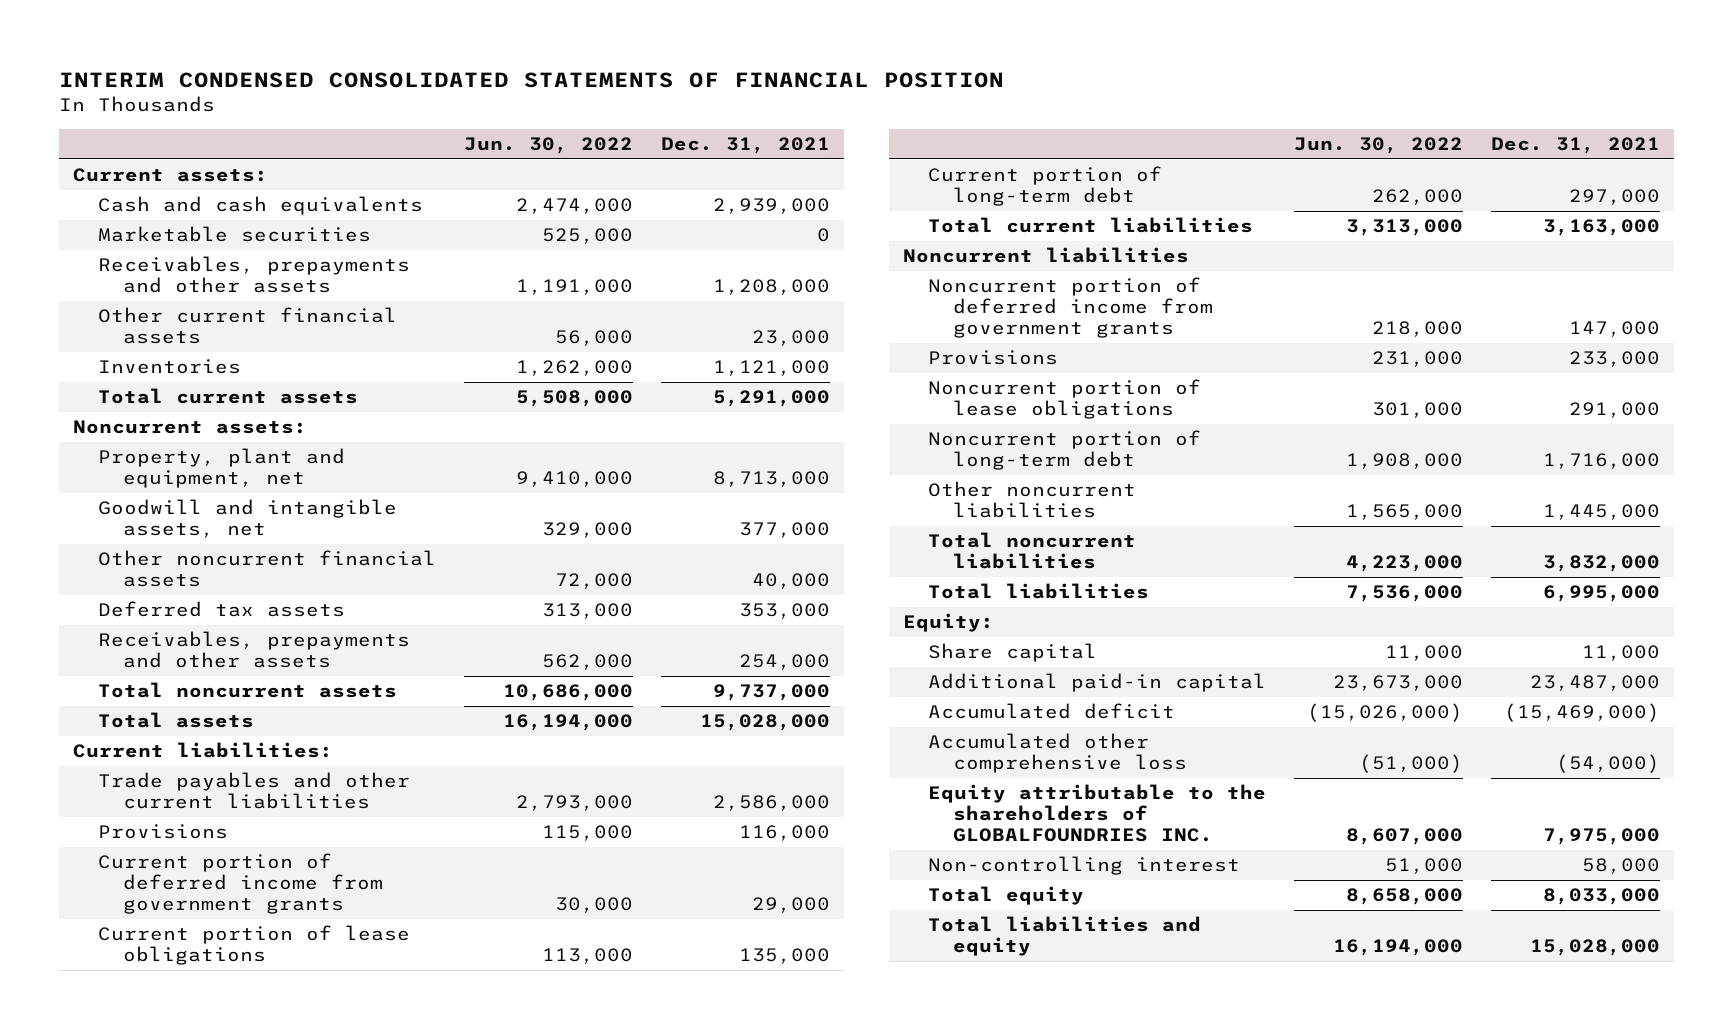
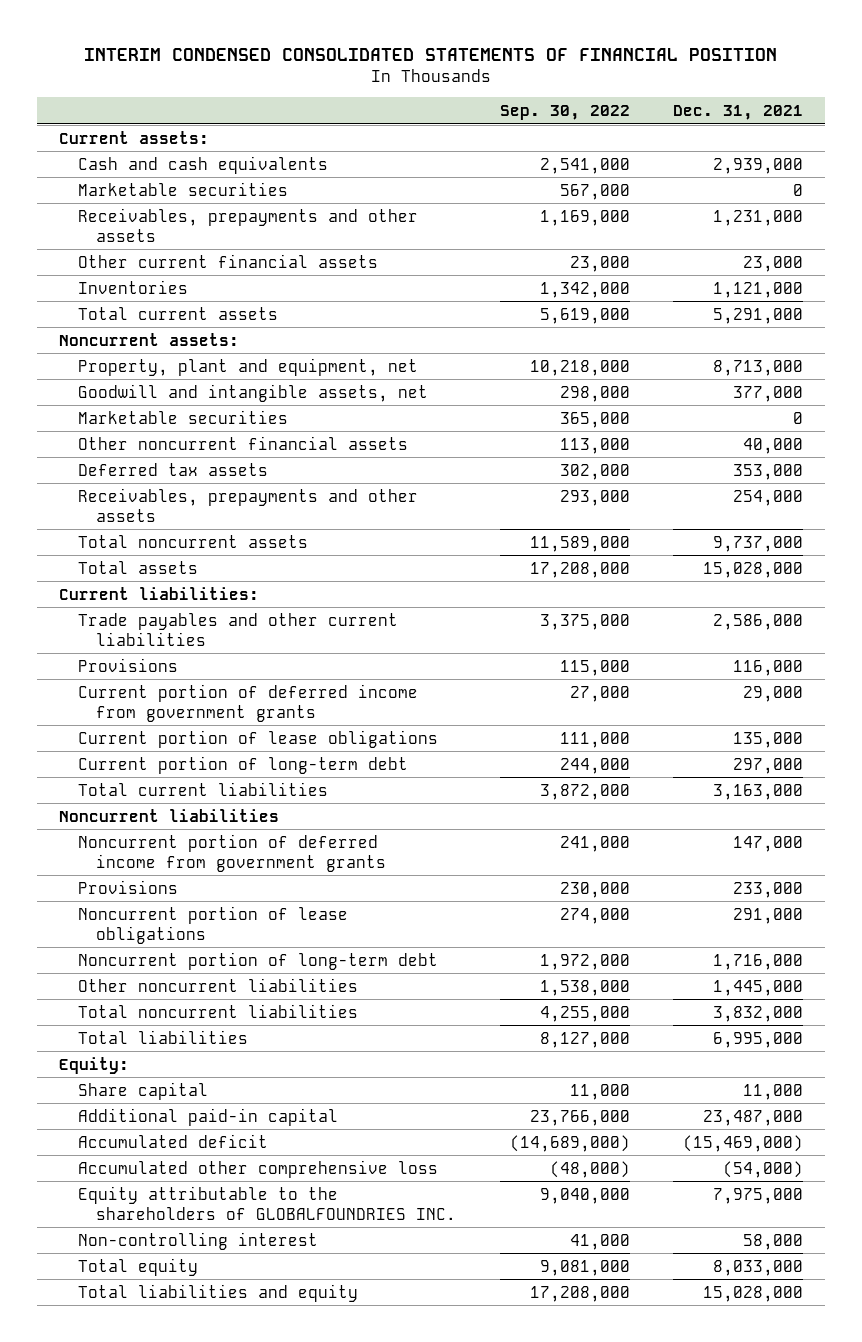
[464,137,634,155] Jun. 30, 2022 -> none
none -> [499,104,630,120] Sep. 30, 2022
[713,279,831,296] 1,208,000 -> [713,209,804,226] 1,231,000
none -> [77,409,288,424] Marketable securities

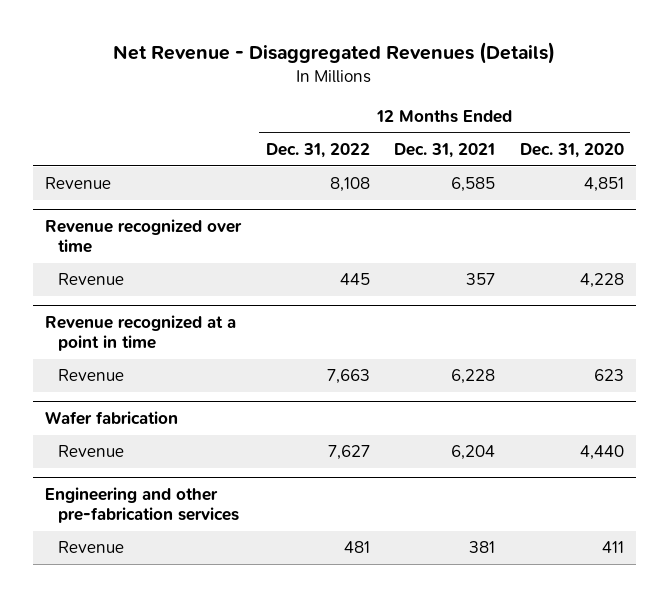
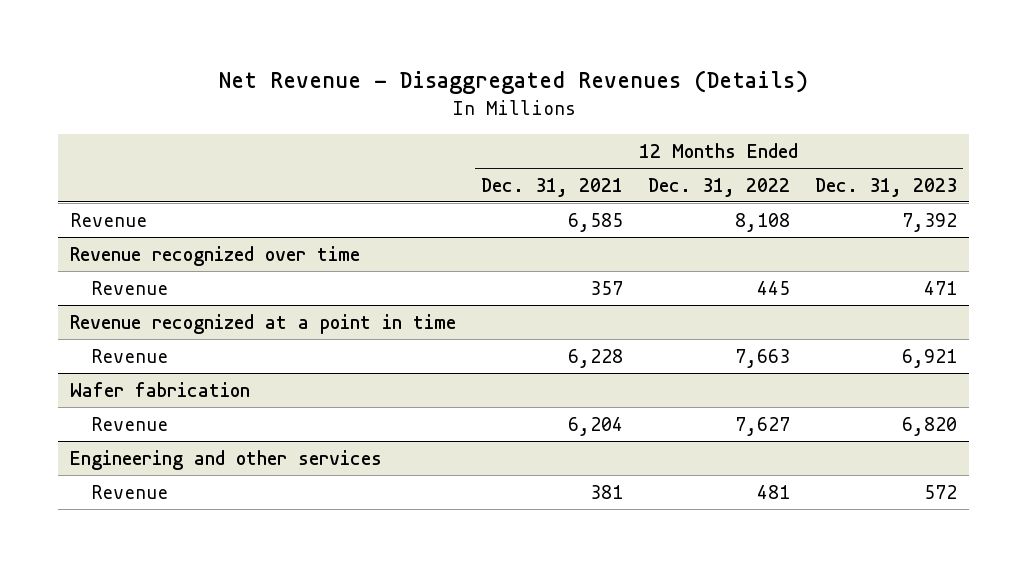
[519,142,624,158] Dec. 31, 2020 -> none
none -> [814,177,957,197] Dec. 31, 2023
[44,487,239,523] Engineering and other pre-fabrication services -> [70,449,383,470] Engineering and other services

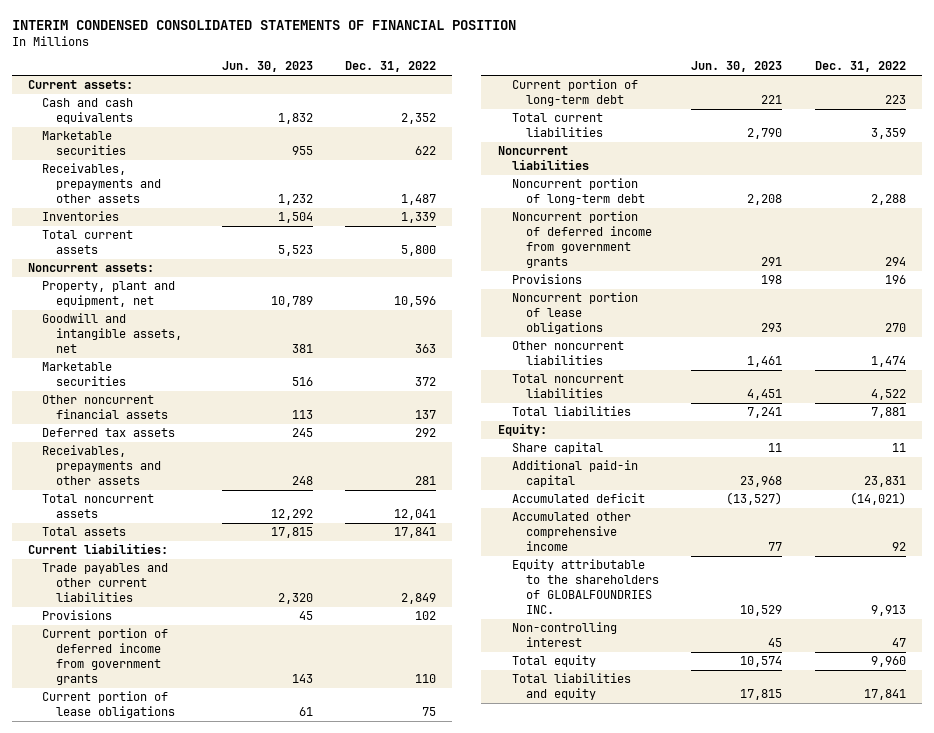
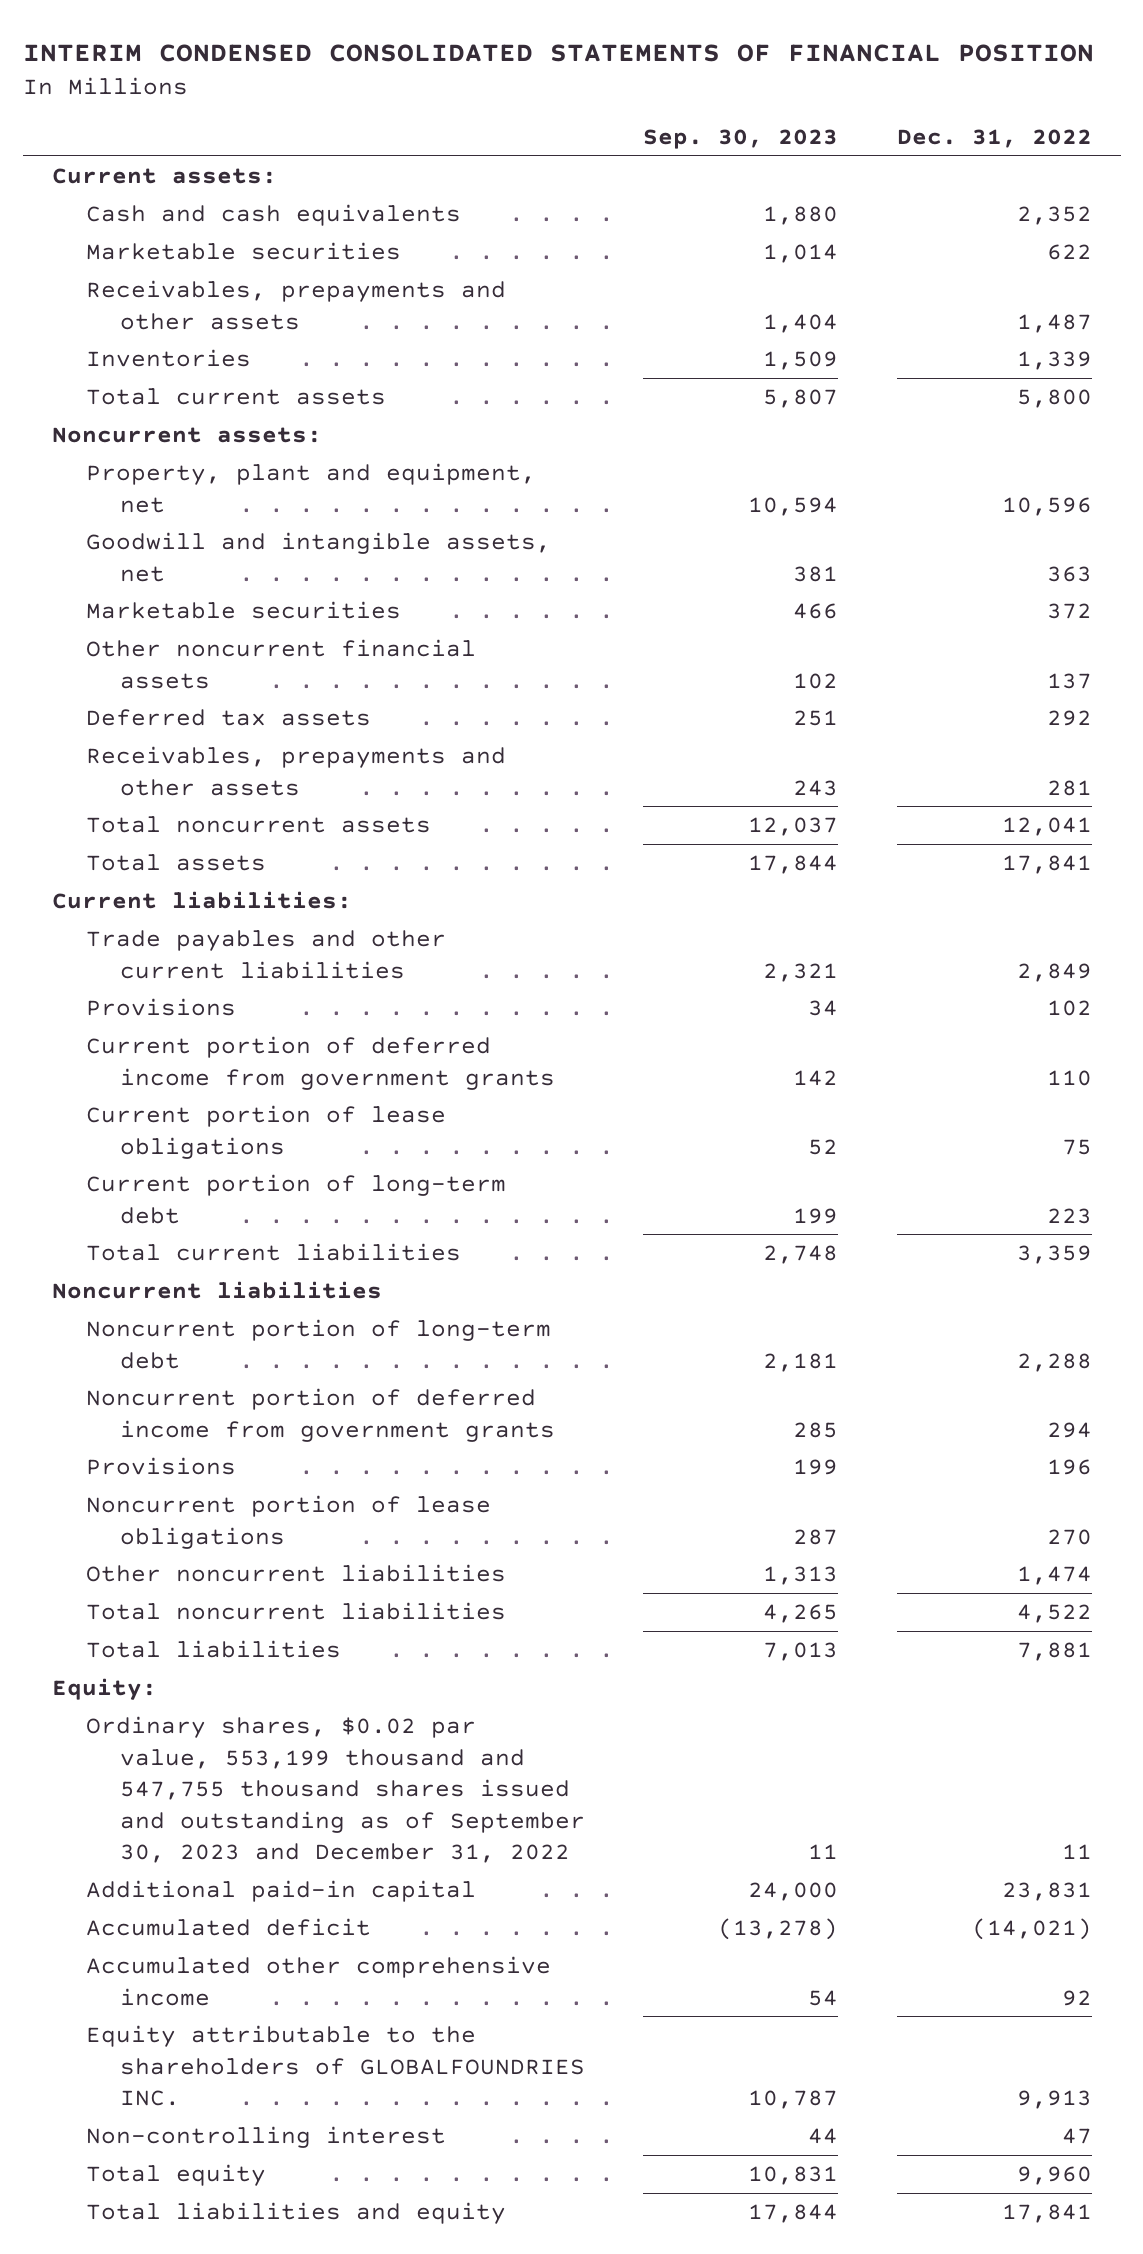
[221,61,313,73] Jun. 30, 2023 -> none
none -> [643,129,839,150] Sep. 30, 2023
[511,442,603,455] Share capital -> [85,1716,585,1864] Ordinary shares, $0.02 par value, 553,199 thousand and 547,755 thousand shares issued and outstanding as of September 30, 2023 and December 31, 2022

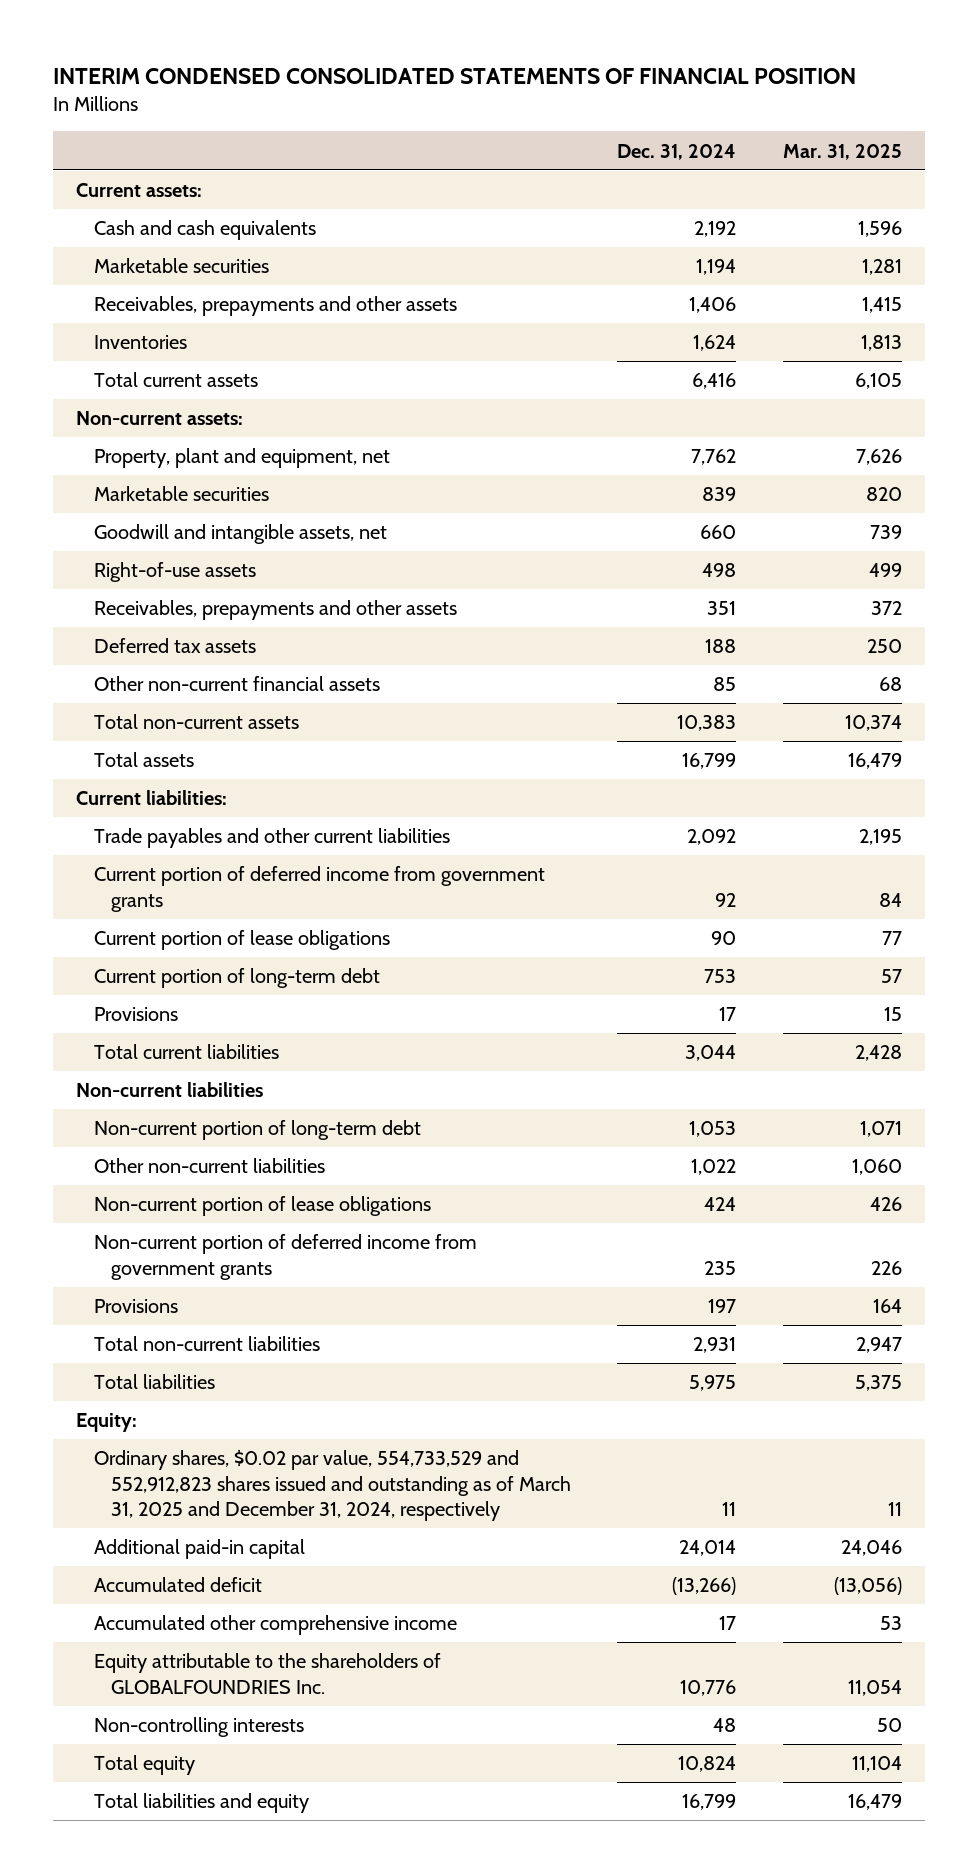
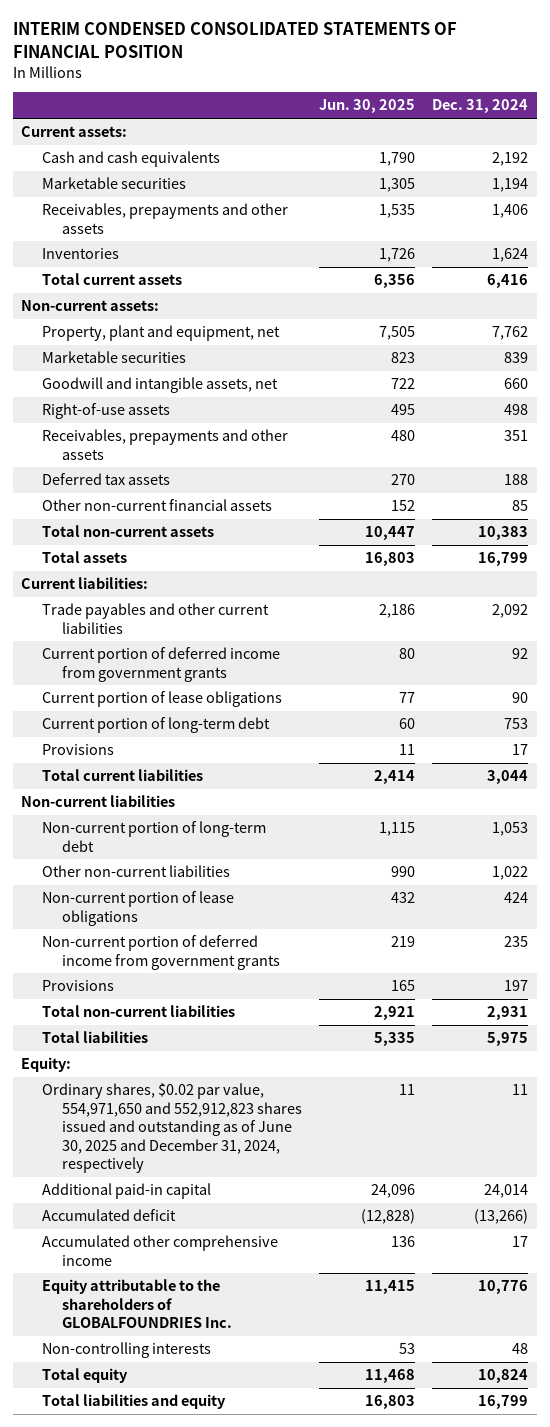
[782,143,902,160] Mar. 31, 2025 -> none
none -> [319,99,416,114] Jun. 30, 2025
[93,1450,572,1522] Ordinary shares, $0.02 par value, 554,733,529 and 552,912,823 shares issued and outstanding as of March 31, 2025 and December 31, 2024, respectively -> [41,1083,303,1173] Ordinary shares, $0.02 par value, 554,971,650 and 552,912,823 shares issued and outstanding as of June 30, 2025 and December 31, 2024, respectively

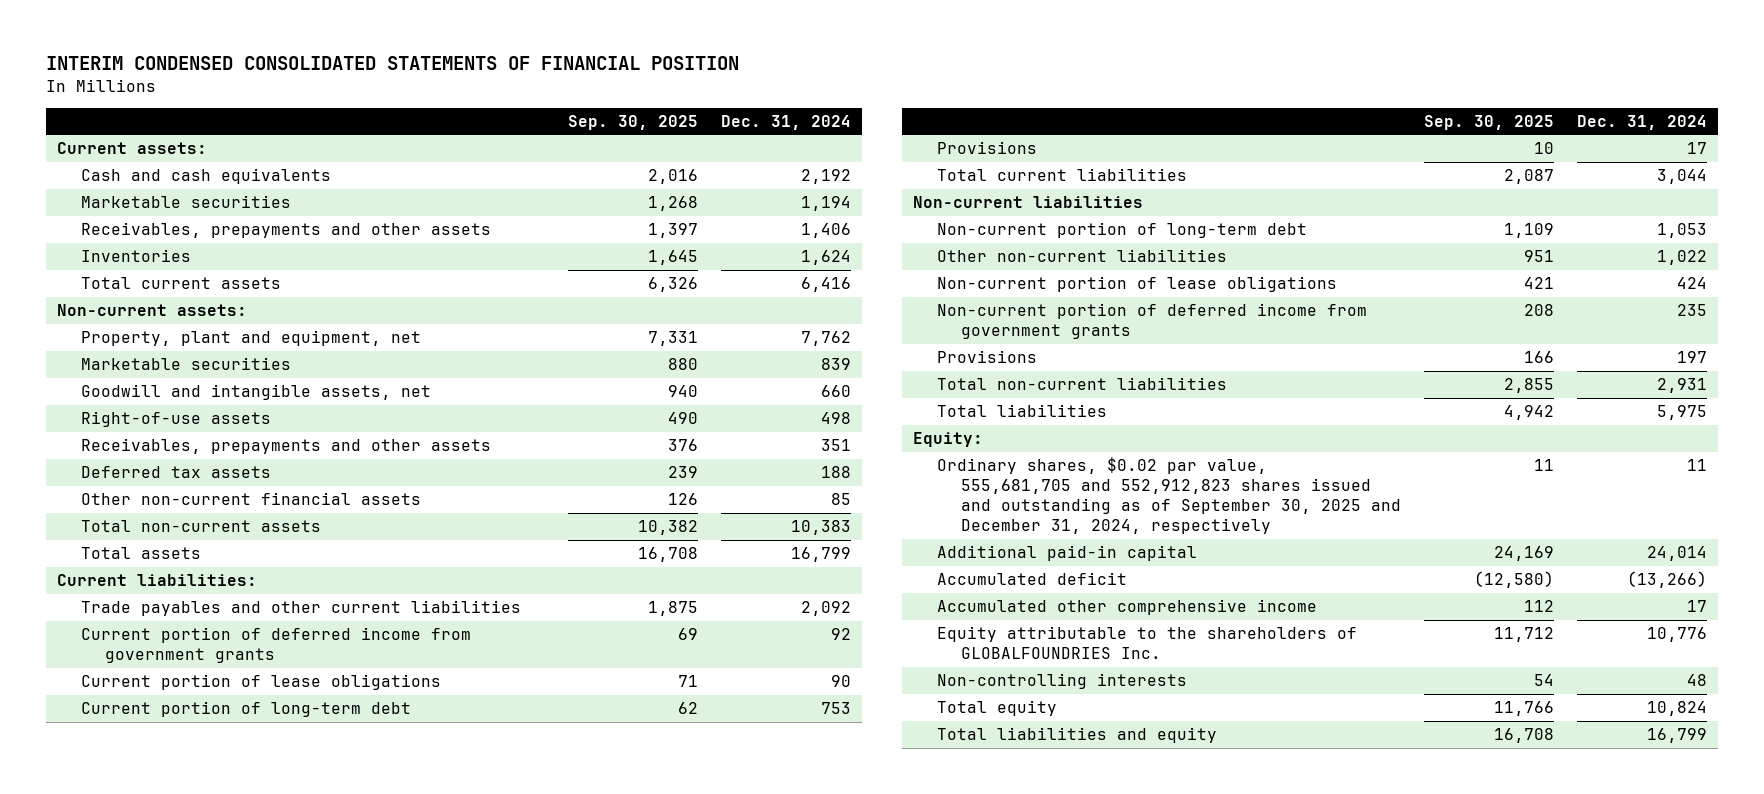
[319,99,416,114] Jun. 30, 2025 -> none
none -> [567,114,698,130] Sep. 30, 2025
[41,1083,303,1173] Ordinary shares, $0.02 par value, 554,971,650 and 552,912,823 shares issued and outstanding as of June 30, 2025 and December 31, 2024, respectively -> [937,457,1402,534] Ordinary shares, $0.02 par value, 555,681,705 and 552,912,823 shares issued and outstanding as of September 30, 2025 and December 31, 2024, respectively

